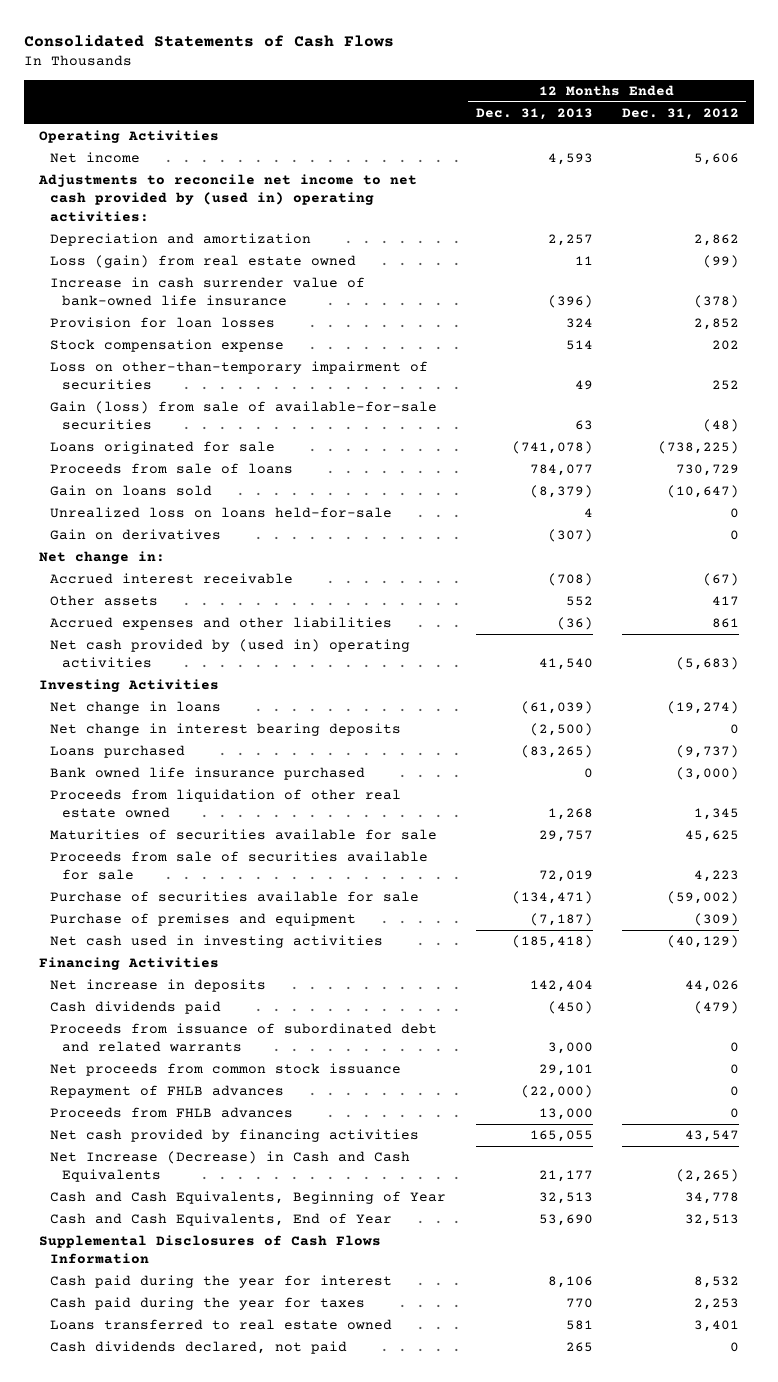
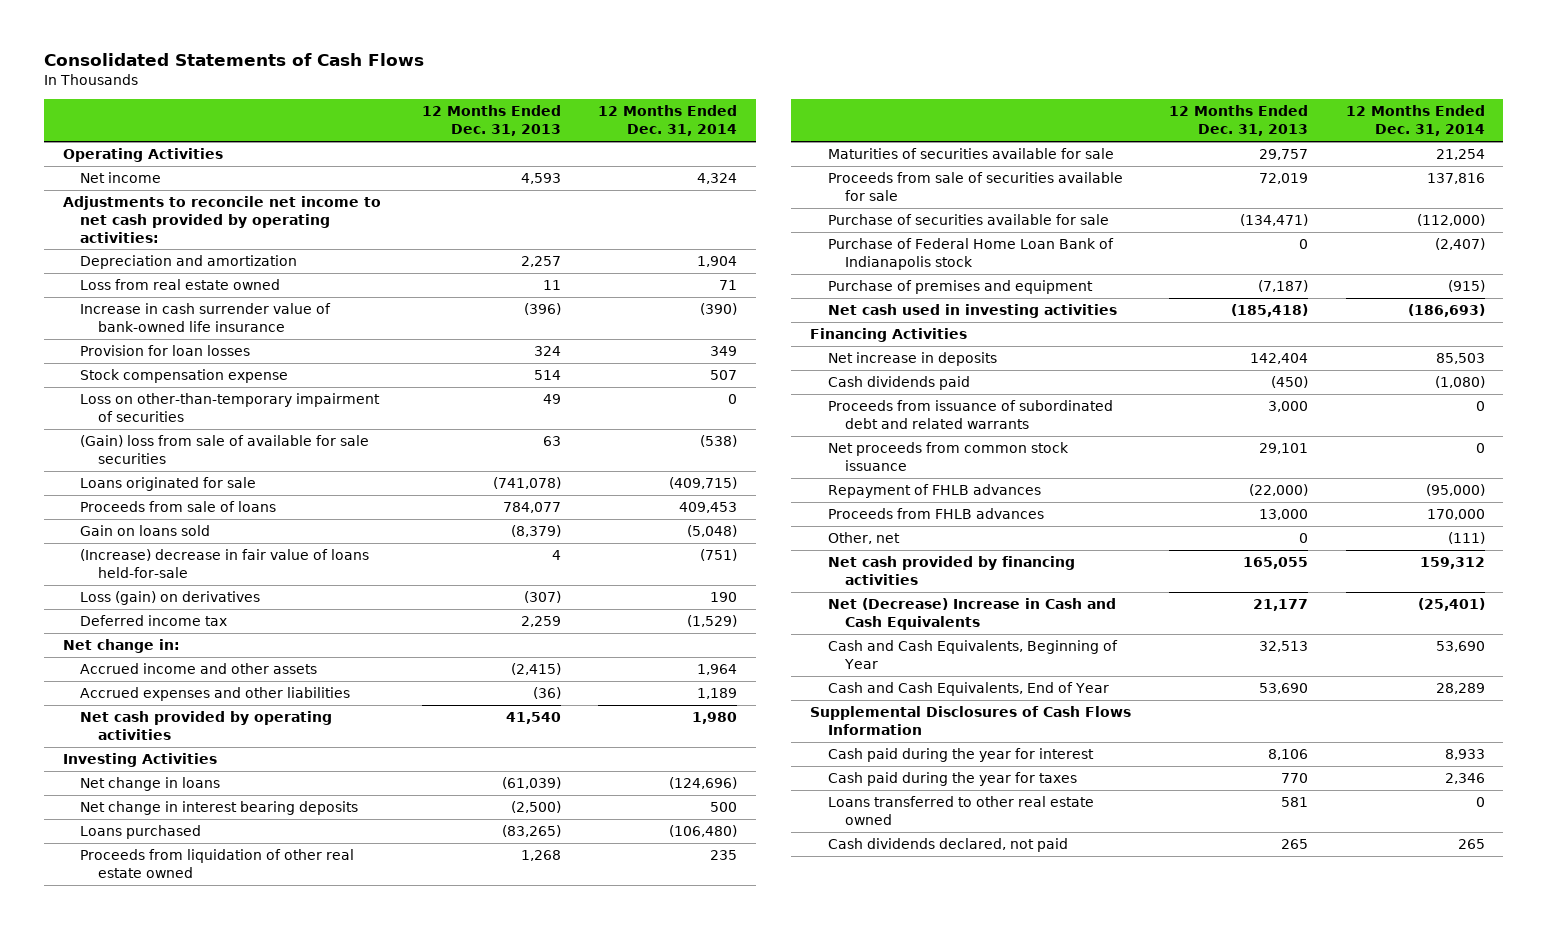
[621,107,739,120] Dec. 31, 2012 -> none
none -> [598,105,738,137] 12 Months Ended Dec. 31, 2014
[37,174,417,222] Adjustments to reconcile net income to net cash provided by (used in) operating activities: -> [62,196,381,243] Adjustments to reconcile net income to net cash provided by operating activities:
[50,255,357,269] Loss (gain) from real estate owned -> [80,279,281,291] Loss from real estate owned
[50,401,438,431] Gain (loss) from sale of available-for-sale securities -> [80,435,370,464] (Gain) loss from sale of available for sale securities
[50,507,393,519] Unrealized loss on loans held-for-sale -> [80,549,370,578] (Increase) decrease in fair value of loans held-for-sale
[50,529,222,541] Gain on derivatives -> [80,591,261,606] Loss (gain) on derivatives
none -> [80,615,228,627] Deferred income tax
[50,573,294,585] Accrued interest receivable -> none
[50,595,159,607] Other assets -> [80,663,318,675] Accrued income and other assets
[565,596,593,607] 552 -> [510,663,561,676] (2,415)
[50,639,411,669] Net cash provided by (used in) operating activities -> [80,711,333,740] Net cash provided by operating activities
[50,767,366,781] Bank owned life insurance purchased -> none
none -> [827,238,1114,270] Purchase of Federal Home Loan Bank of Indianapolis stock
none -> [827,532,900,545] Other, net
[50,1151,411,1183] Net Increase (Decrease) in Cash and Cash Equivalents -> [827,598,1116,630] Net (Decrease) Increase in Cash and Cash Equivalents
[50,1319,393,1331] Loans transferred to real estate owned -> [827,796,1094,825] Loans transferred to other real estate owned

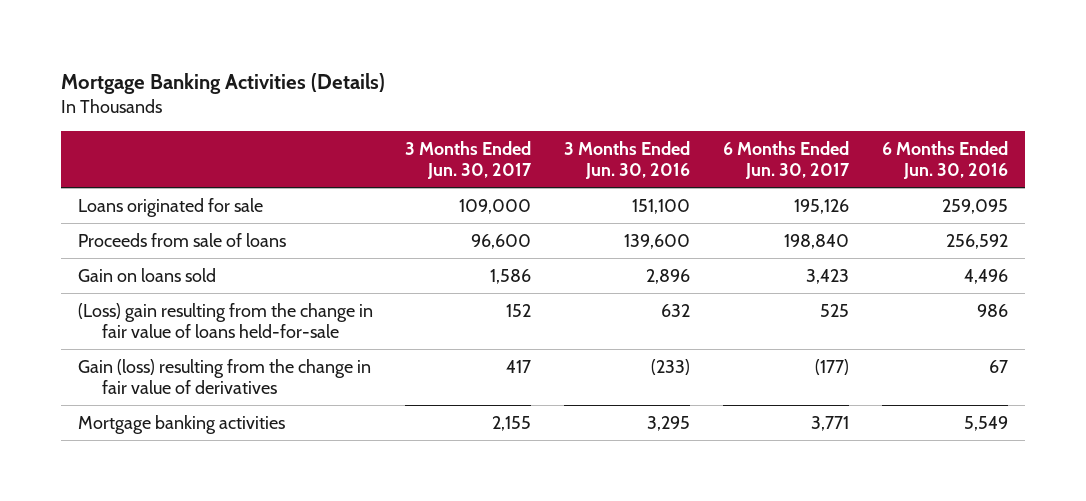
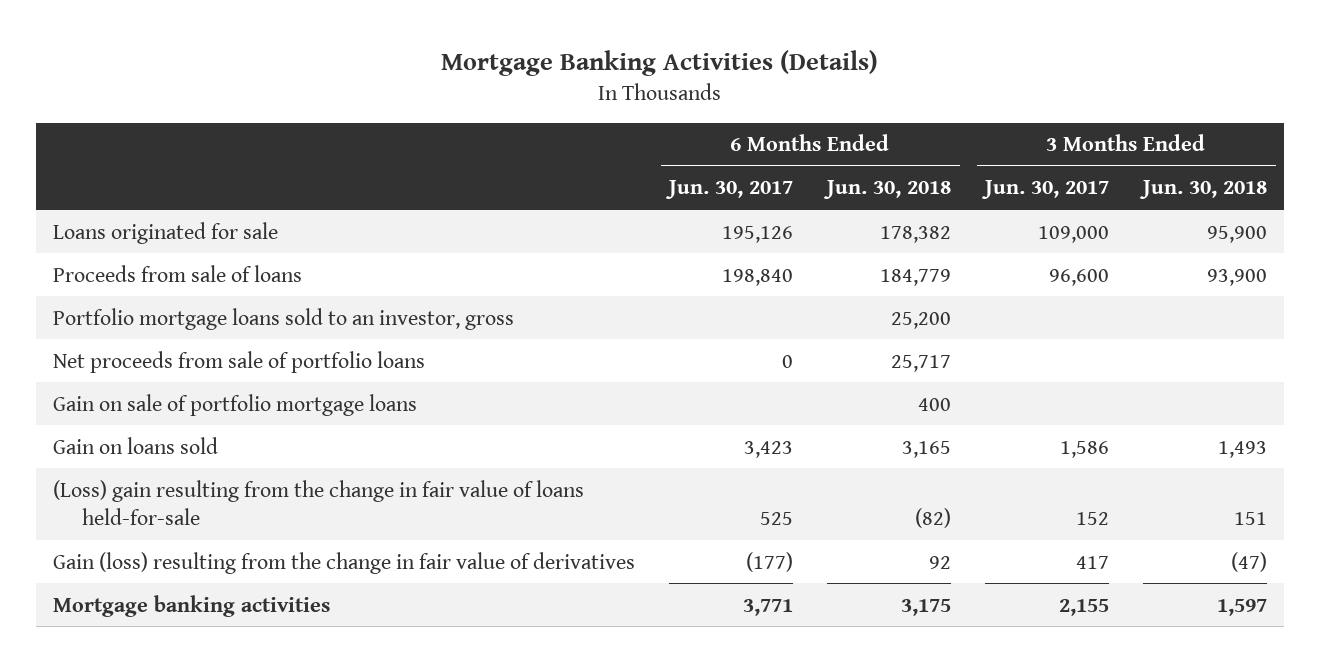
[564,141,691,179] 3 Months Ended Jun. 30, 2016 -> none
[882,141,1009,179] 6 Months Ended Jun. 30, 2016 -> none
none -> [823,180,952,200] Jun. 30, 2018
none -> [1139,180,1268,200] Jun. 30, 2018
none -> [52,307,514,330] Portfolio mortgage loans sold to an investor, gross
none -> [52,350,425,373] Net proceeds from sale of portfolio loans
none -> [52,393,417,416] Gain on sale of portfolio mortgage loans

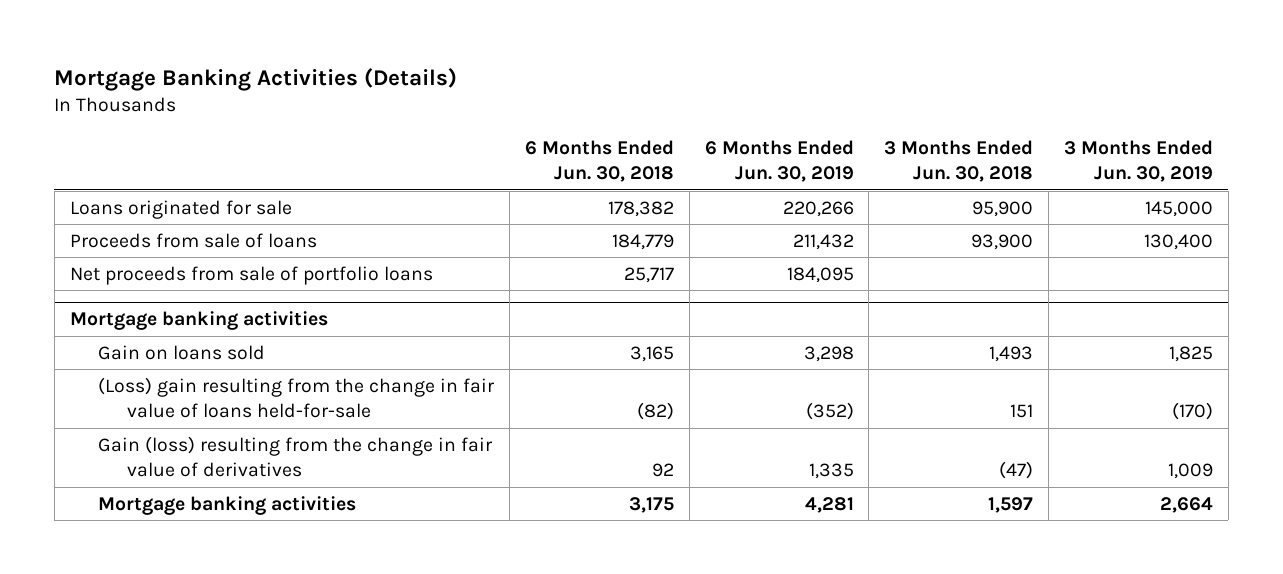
[665,180,794,200] Jun. 30, 2017 -> none
[981,180,1110,200] Jun. 30, 2017 -> none
none -> [704,139,854,183] 6 Months Ended Jun. 30, 2019
none -> [1063,139,1213,183] 3 Months Ended Jun. 30, 2019
[52,307,514,330] Portfolio mortgage loans sold to an investor, gross -> none
[52,393,417,416] Gain on sale of portfolio mortgage loans -> none
none -> [69,311,328,331] Mortgage banking activities

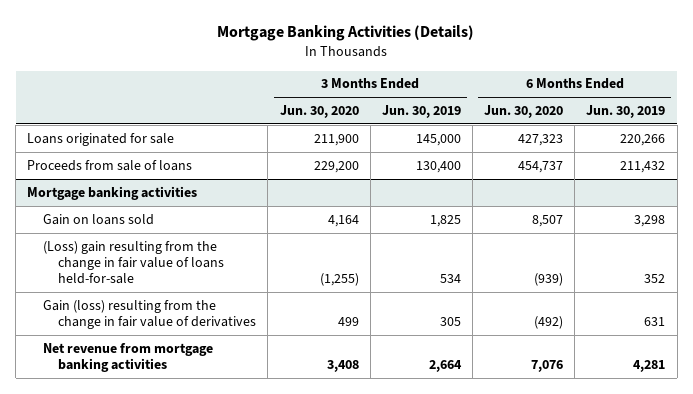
[524,139,674,183] 6 Months Ended Jun. 30, 2018 -> none
[884,139,1034,183] 3 Months Ended Jun. 30, 2018 -> none
none -> [279,105,359,119] Jun. 30, 2020
none -> [484,105,564,119] Jun. 30, 2020
[69,265,433,285] Net proceeds from sale of portfolio loans -> none
[805,402,854,421] (352) -> [644,274,666,284] 352
[1171,402,1213,421] (170) -> [439,274,461,284] 534
[808,463,854,480] 1,335 -> [644,317,666,327] 631
[1167,463,1213,480] 1,009 -> [439,317,461,327] 305
[98,495,357,515] Mortgage banking activities -> [42,342,213,373] Net revenue from mortgage banking activities

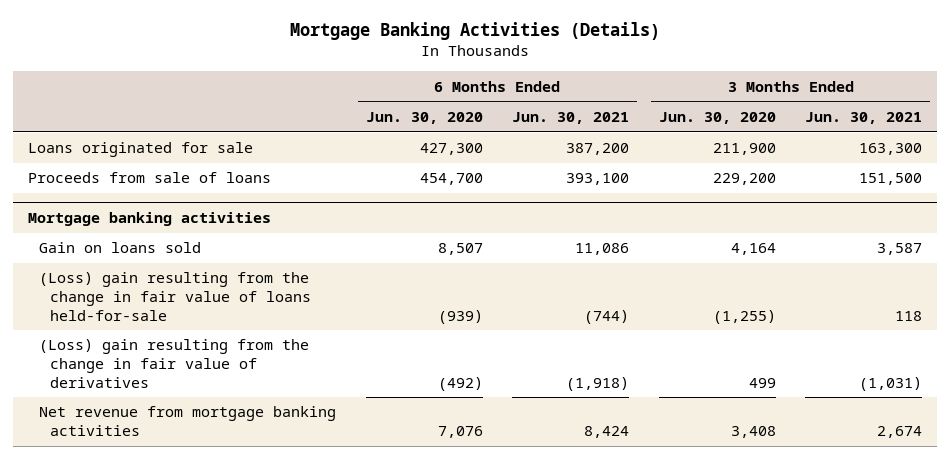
[381,105,461,119] Jun. 30, 2019 -> none
[586,105,666,119] Jun. 30, 2019 -> none
none -> [512,111,630,124] Jun. 30, 2021
none -> [805,111,923,124] Jun. 30, 2021
[518,133,564,146] 427,323 -> [419,143,483,156] 427,300
[518,160,564,173] 454,737 -> [419,173,483,186] 454,700
[42,299,257,330] Gain (loss) resulting from the change in fair value of derivatives -> [38,339,309,388] (Loss) gain resulting from the change in fair value of derivatives

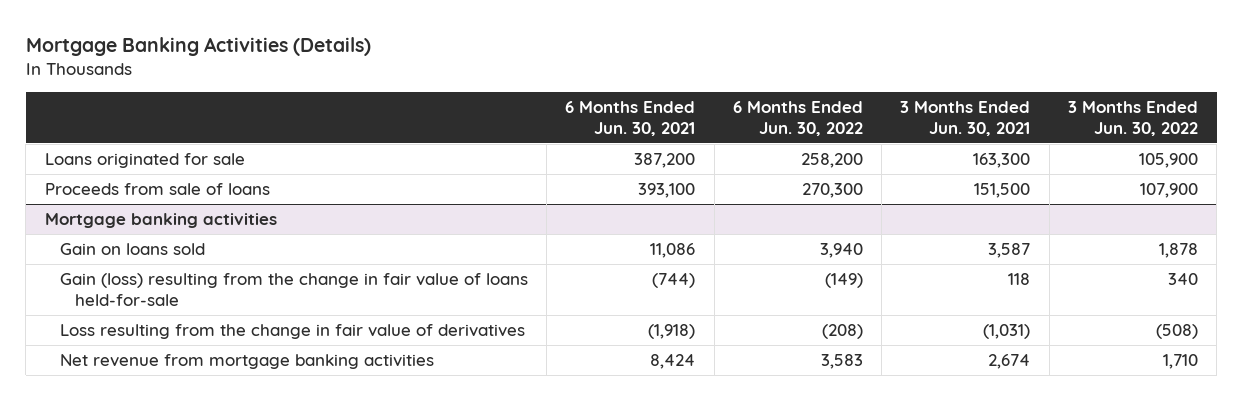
[365,111,483,124] Jun. 30, 2020 -> none
[658,111,776,124] Jun. 30, 2020 -> none
none -> [732,100,863,137] 6 Months Ended Jun. 30, 2022
none -> [1068,100,1199,137] 3 Months Ended Jun. 30, 2022
[38,272,311,321] (Loss) gain resulting from the change in fair value of loans held-for-sale -> [59,272,528,307] Gain (loss) resulting from the change in fair value of loans held-for-sale
[38,339,309,388] (Loss) gain resulting from the change in fair value of derivatives -> [59,323,525,339] Loss resulting from the change in fair value of derivatives

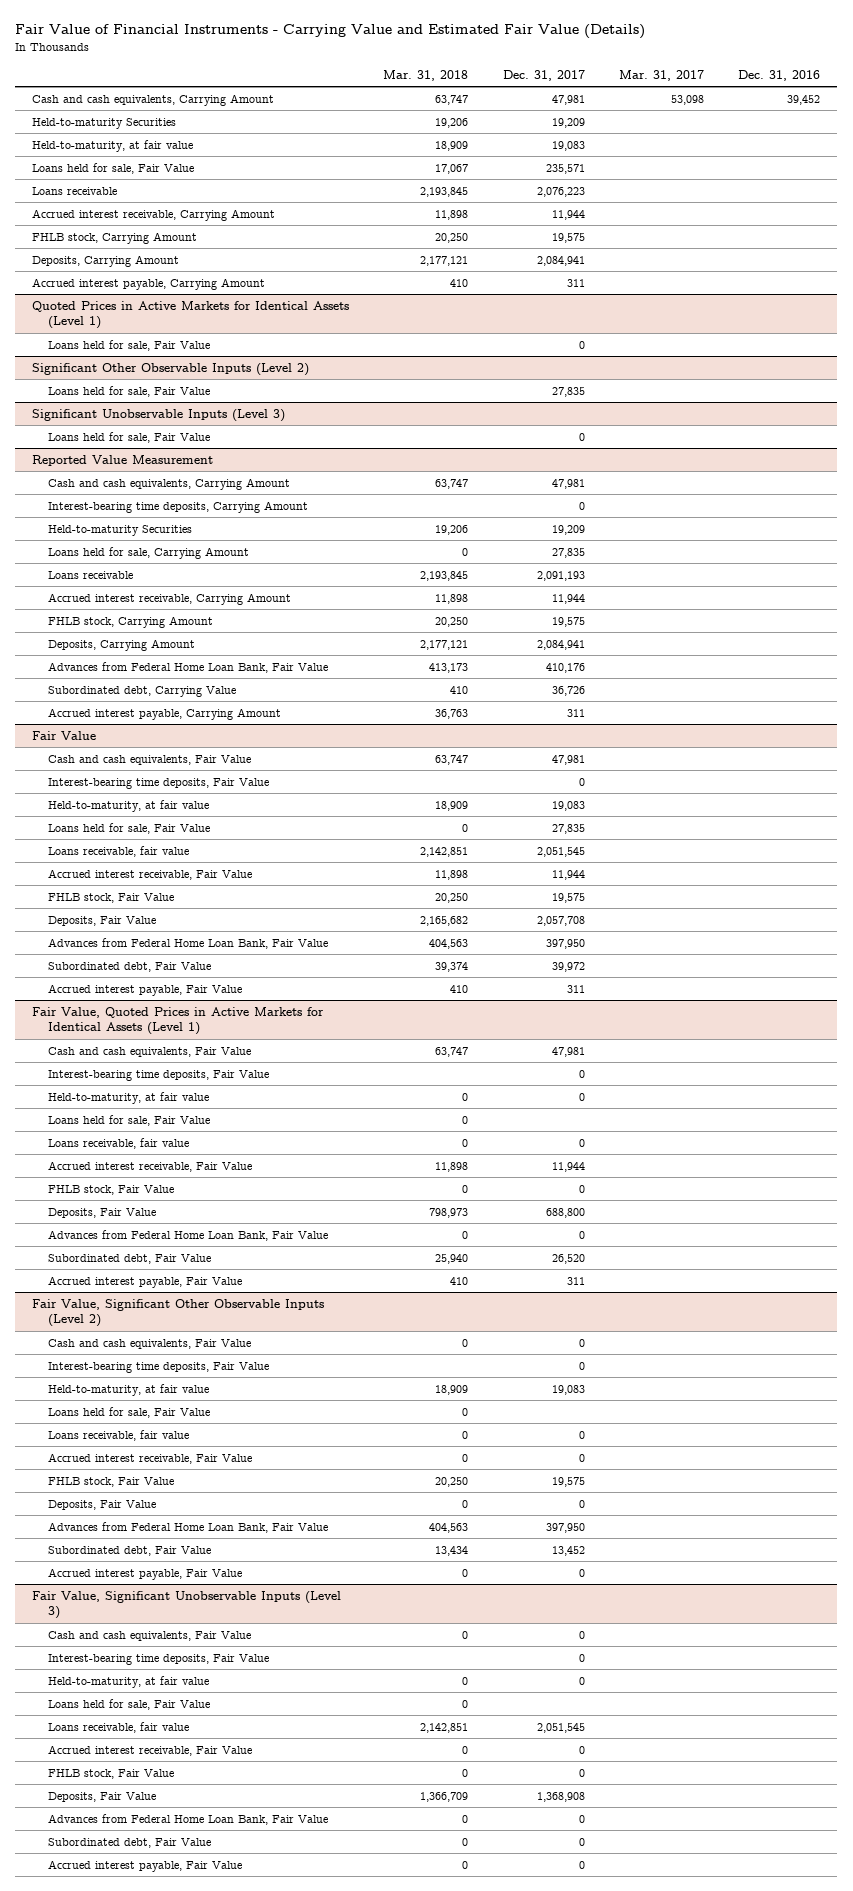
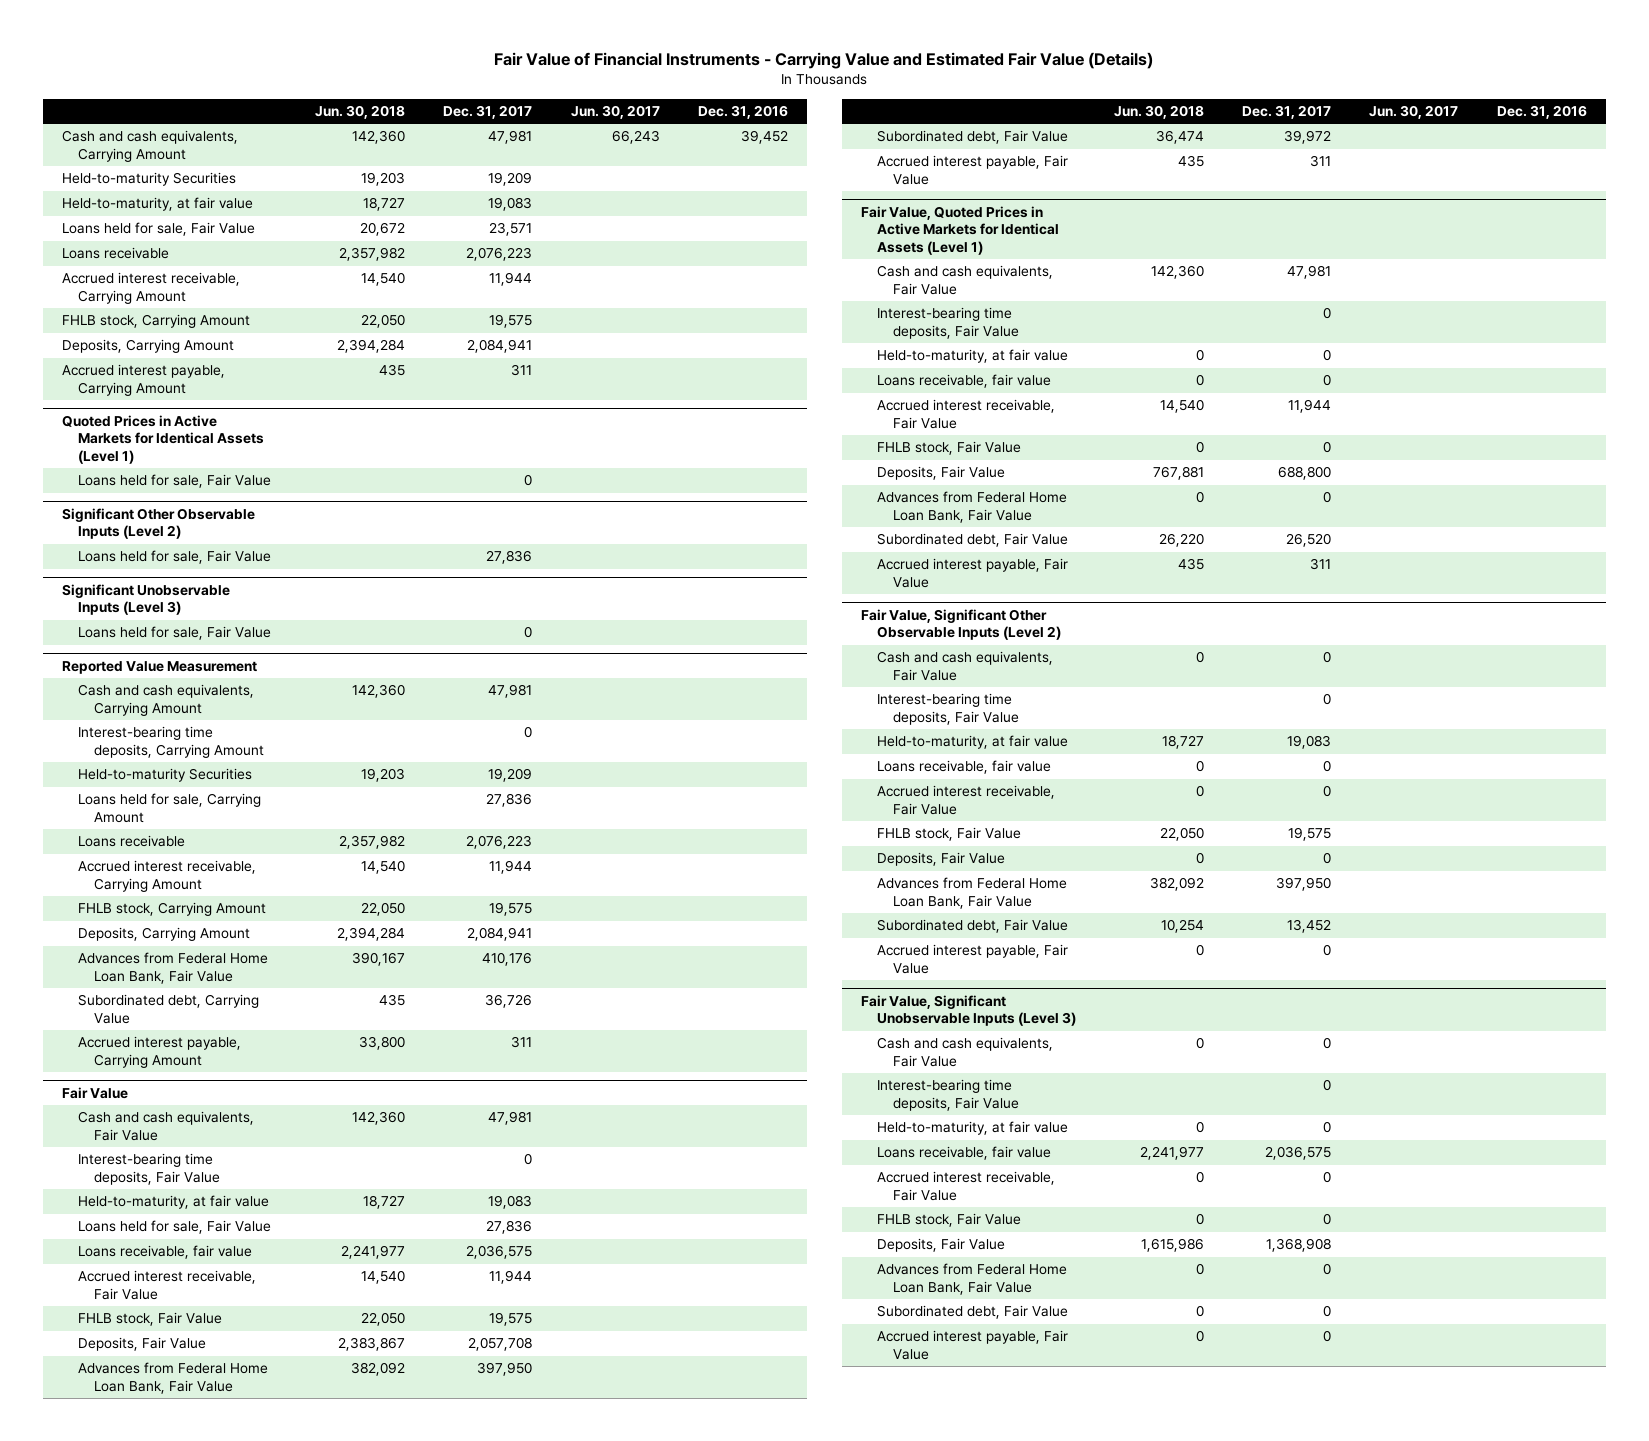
[383,69,469,81] Mar. 31, 2018 -> none
[619,69,705,81] Mar. 31, 2017 -> none
none -> [315,104,406,119] Jun. 30, 2018
none -> [570,104,660,119] Jun. 30, 2017
[545,163,585,174] 235,571 -> [489,222,533,237] 23,571
[551,386,585,397] 27,835 -> [486,550,533,565] 27,836
[551,547,585,558] 27,835 -> [486,793,533,808] 27,836
[536,570,585,581] 2,091,193 -> [466,835,533,850] 2,076,223
[551,823,585,834] 27,835 -> [486,1220,533,1235] 27,836
[536,846,585,857] 2,051,545 -> [466,1245,533,1260] 2,036,575
[47,1114,210,1126] Loans held for sale, Fair Value -> none
[47,1406,210,1418] Loans held for sale, Fair Value -> none
[47,1698,210,1710] Loans held for sale, Fair Value -> none
[536,1722,585,1733] 2,051,545 -> [1265,1146,1332,1161] 2,036,575

